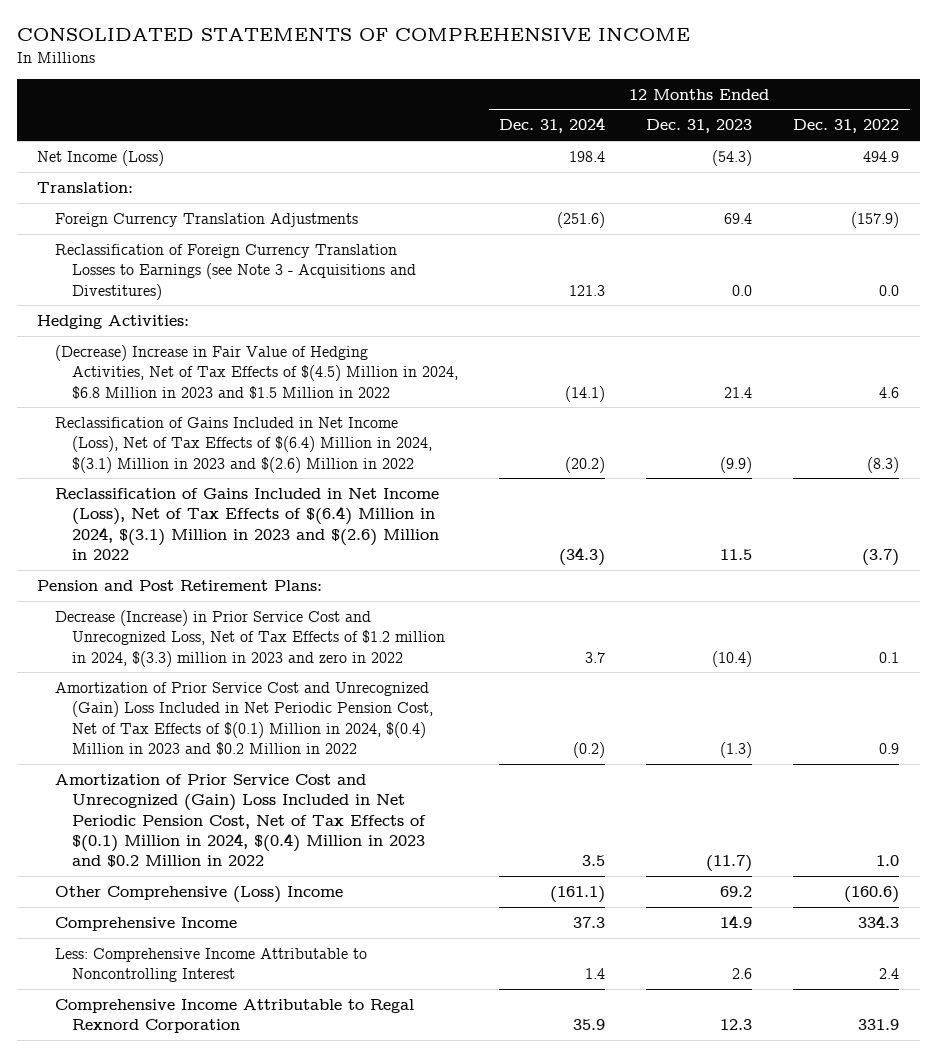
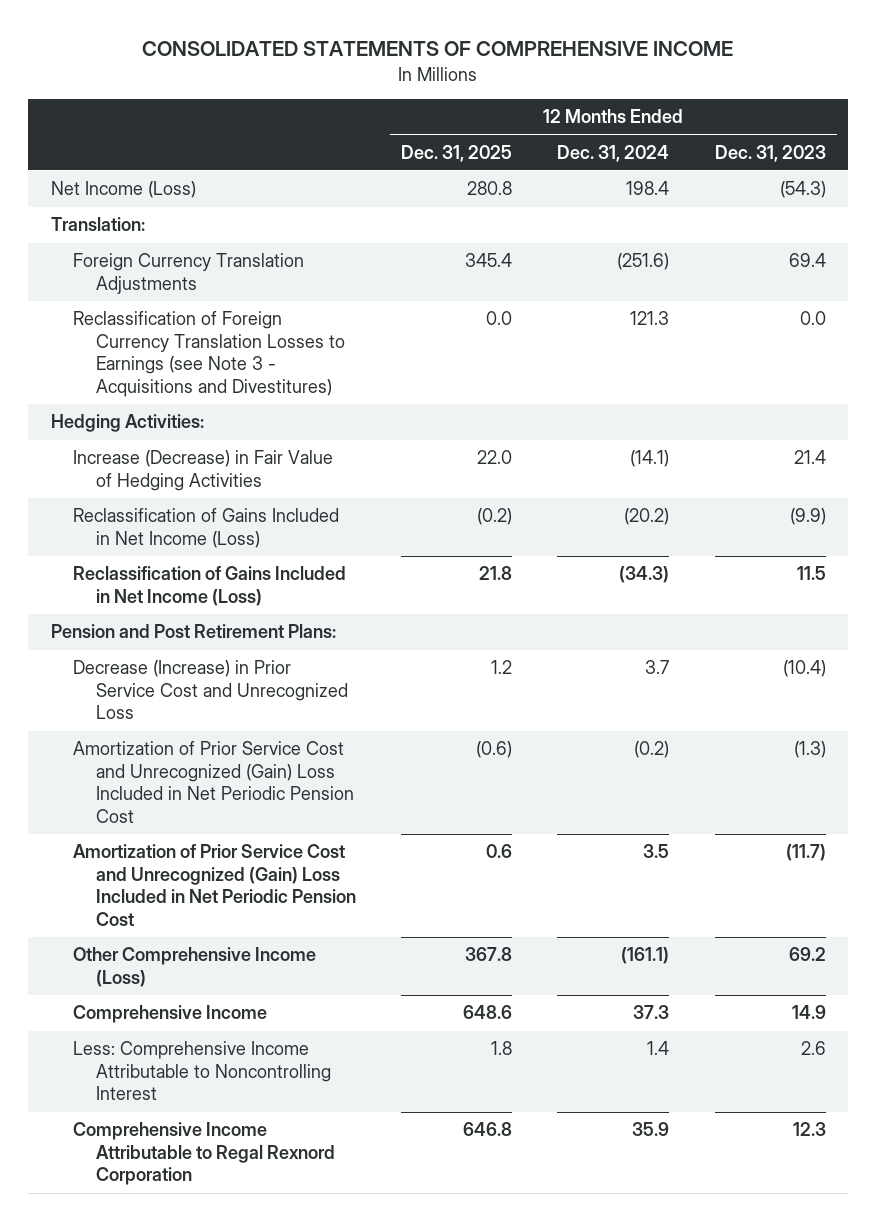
[793,119,900,134] Dec. 31, 2022 -> none
none -> [400,144,512,162] Dec. 31, 2025
[54,344,459,399] (Decrease) Increase in Fair Value of Hedging Activities, Net of Tax Effects of $(4.5) Million in 2024, $6.8 Million in 2023 and $1.5 Million in 2022 -> [73,450,334,491] Increase (Decrease) in Fair Value of Hedging Activities
[54,416,433,473] Reclassification of Gains Included in Net Income (Loss), Net of Tax Effects of $(6.4) Million in 2024, $(3.1) Million in 2023 and $(2.6) Million in 2022 -> [73,508,340,548] Reclassification of Gains Included in Net Income (Loss)
[54,487,440,561] Reclassification of Gains Included in Net Income (Loss), Net of Tax Effects of $(6.4) Million in 2024, $(3.1) Million in 2023 and $(2.6) Million in 2022 -> [73,566,347,606] Reclassification of Gains Included in Net Income (Loss)
[54,609,446,667] Decrease (Increase) in Prior Service Cost and Unrecognized Loss, Net of Tax Effects of $1.2 million in 2024, $(3.3) million in 2023 and zero in 2022 -> [73,660,348,720] Decrease (Increase) in Prior Service Cost and Unrecognized Loss
[54,681,434,756] Amortization of Prior Service Cost and Unrecognized (Gain) Loss Included in Net Periodic Pension Cost, Net of Tax Effects of $(0.1) Million in 2024, $(0.4) Million in 2023 and $0.2 Million in 2022 -> [73,741,354,823] Amortization of Prior Service Cost and Unrecognized (Gain) Loss Included in Net Periodic Pension Cost
[54,773,427,868] Amortization of Prior Service Cost and Unrecognized (Gain) Loss Included in Net Periodic Pension Cost, Net of Tax Effects of $(0.1) Million in 2024, $(0.4) Million in 2023 and $0.2 Million in 2022 -> [73,844,356,926] Amortization of Prior Service Cost and Unrecognized (Gain) Loss Included in Net Periodic Pension Cost
[54,885,343,903] Other Comprehensive (Loss) Income -> [73,947,317,987] Other Comprehensive Income (Loss)

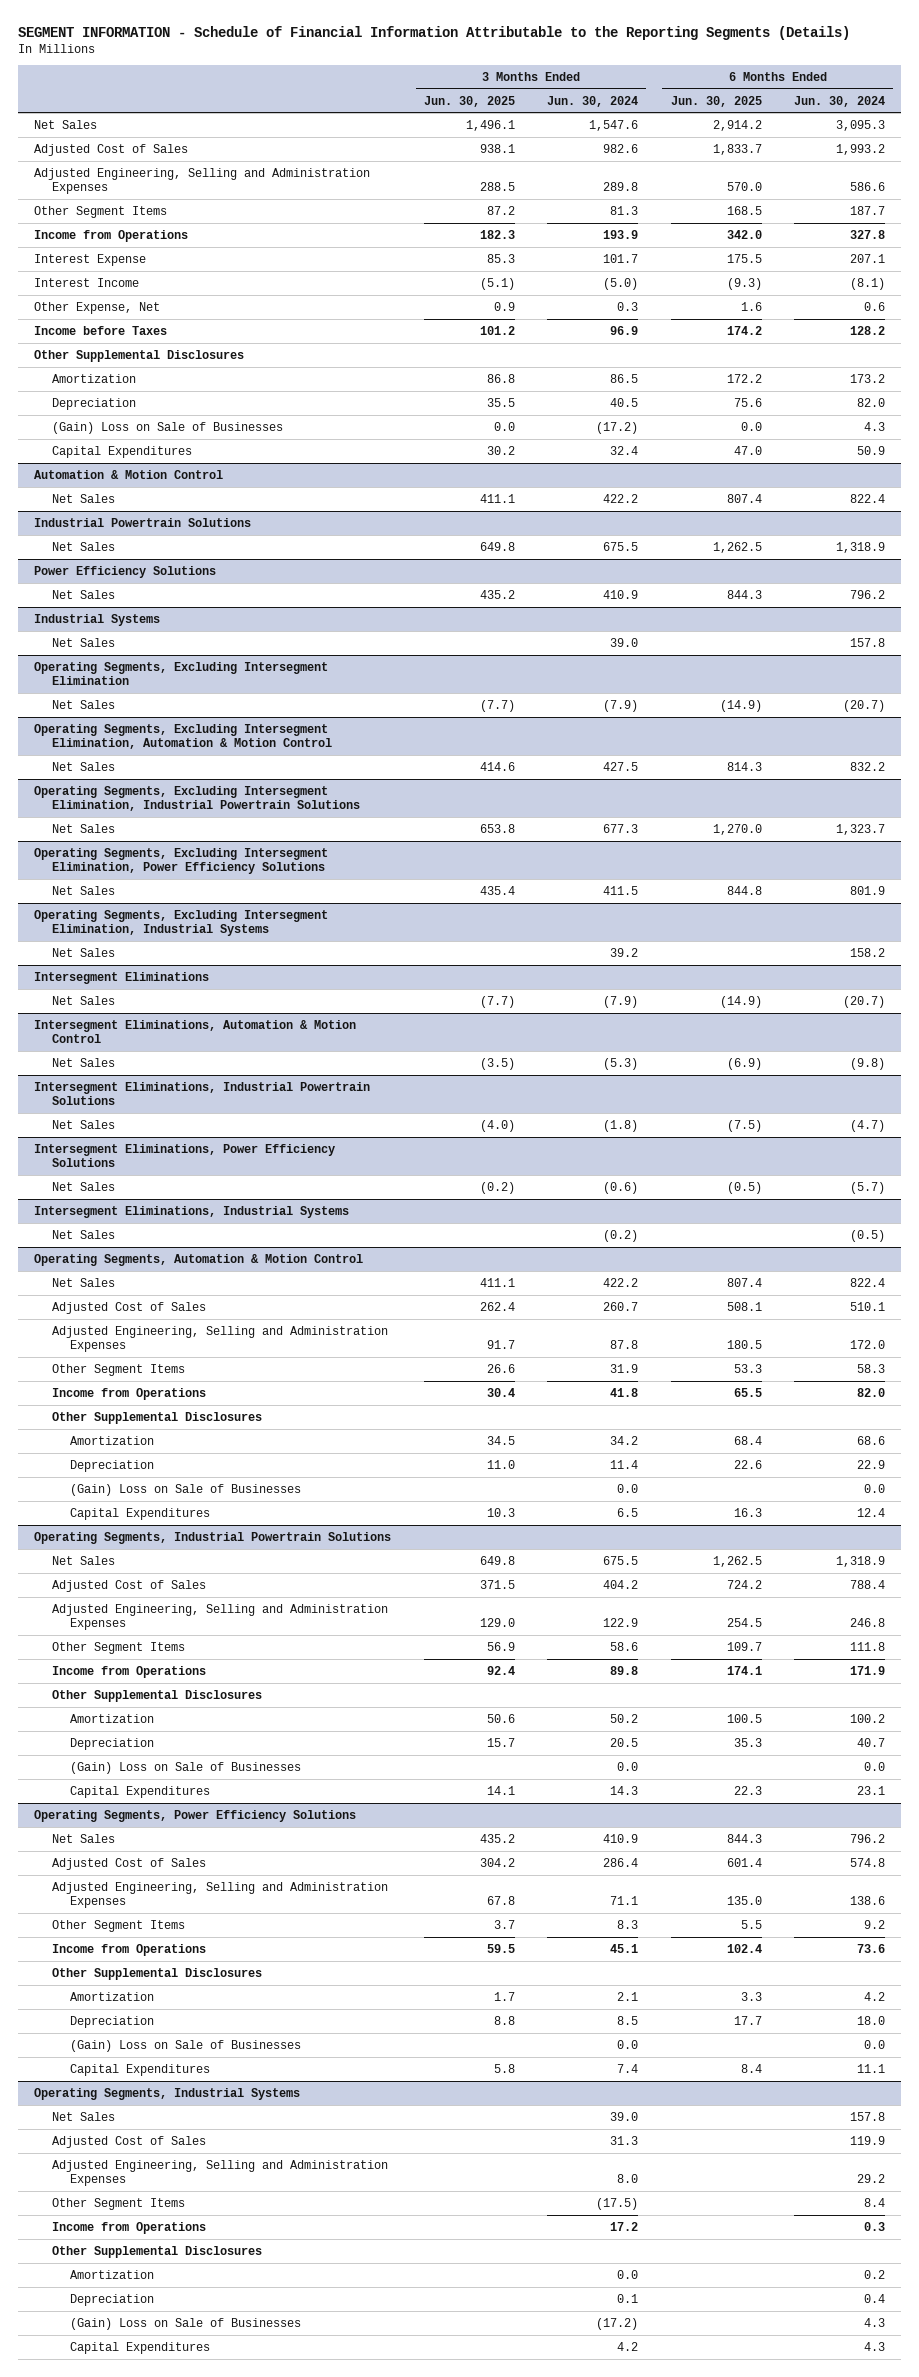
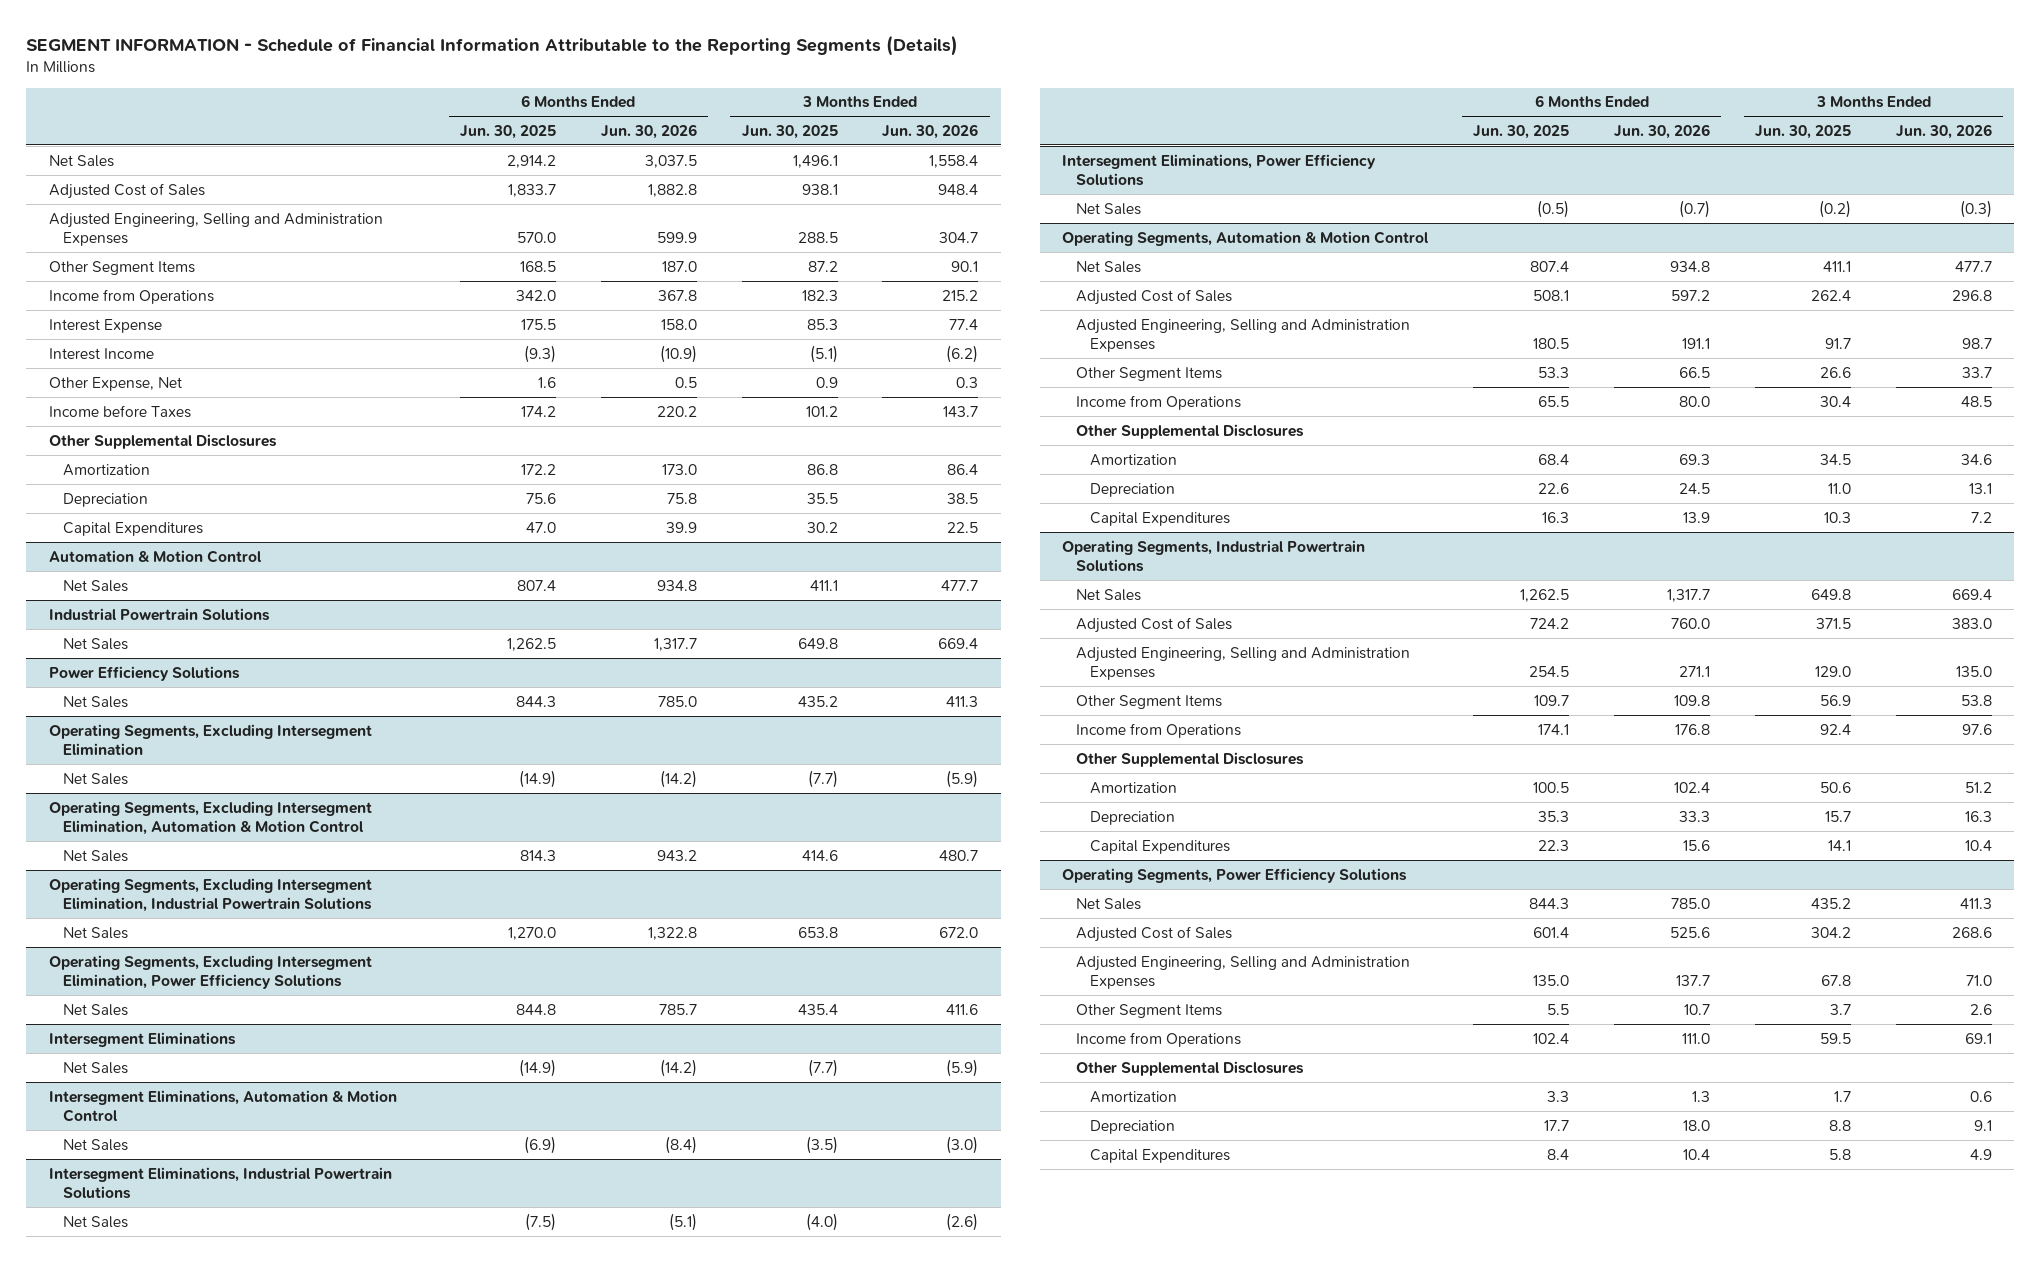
[547,95,639,107] Jun. 30, 2024 -> none
[794,95,886,107] Jun. 30, 2024 -> none
none -> [600,123,697,139] Jun. 30, 2026
none -> [882,123,979,139] Jun. 30, 2026
[51,421,283,434] (Gain) Loss on Sale of Businesses -> none
[34,613,161,626] Industrial Systems -> none
[51,637,115,647] Net Sales -> none
[34,909,329,937] Operating Segments, Excluding Intersegment Elimination, Industrial Systems -> none
[51,947,115,957] Net Sales -> none
[34,1205,350,1218] Intersegment Eliminations, Industrial Systems -> none
[51,1229,115,1239] Net Sales -> none
[69,1483,301,1496] (Gain) Loss on Sale of Businesses -> none
[69,1761,301,1774] (Gain) Loss on Sale of Businesses -> none
[69,2039,301,2052] (Gain) Loss on Sale of Businesses -> none
[34,2087,301,2100] Operating Segments, Industrial Systems -> none
[51,2111,115,2121] Net Sales -> none
[51,2135,206,2148] Adjusted Cost of Sales -> none
[51,2159,388,2187] Adjusted Engineering, Selling and Administration Expenses -> none
[51,2197,185,2210] Other Segment Items -> none
[51,2221,206,2234] Income from Operations -> none
[51,2245,262,2258] Other Supplemental Disclosures -> none
[69,2269,154,2279] Amortization -> none
[69,2293,154,2306] Depreciation -> none
[69,2317,301,2330] (Gain) Loss on Sale of Businesses -> none
[69,2341,210,2354] Capital Expenditures -> none

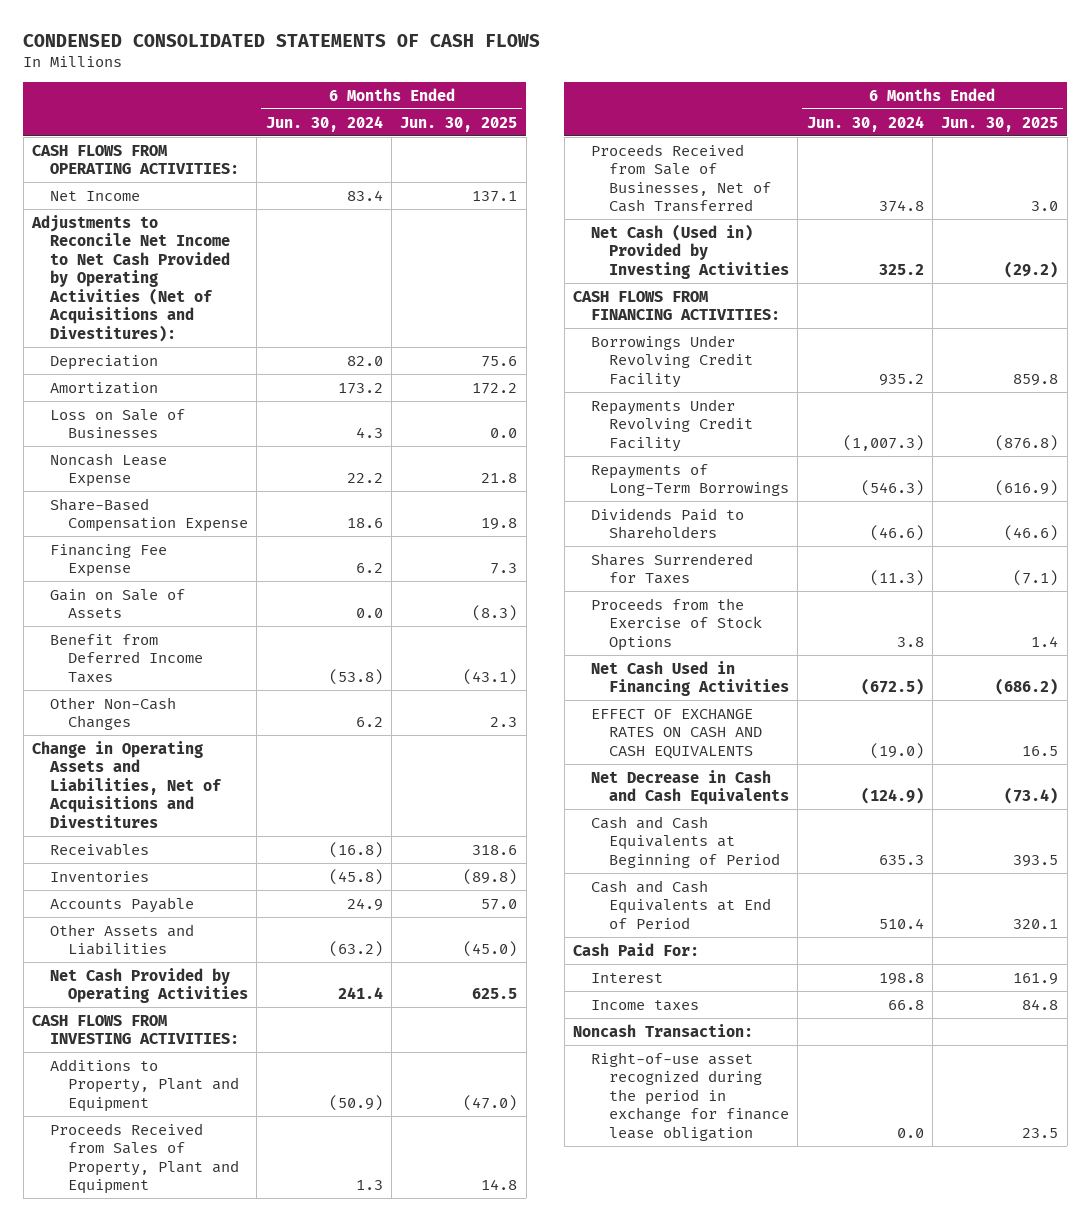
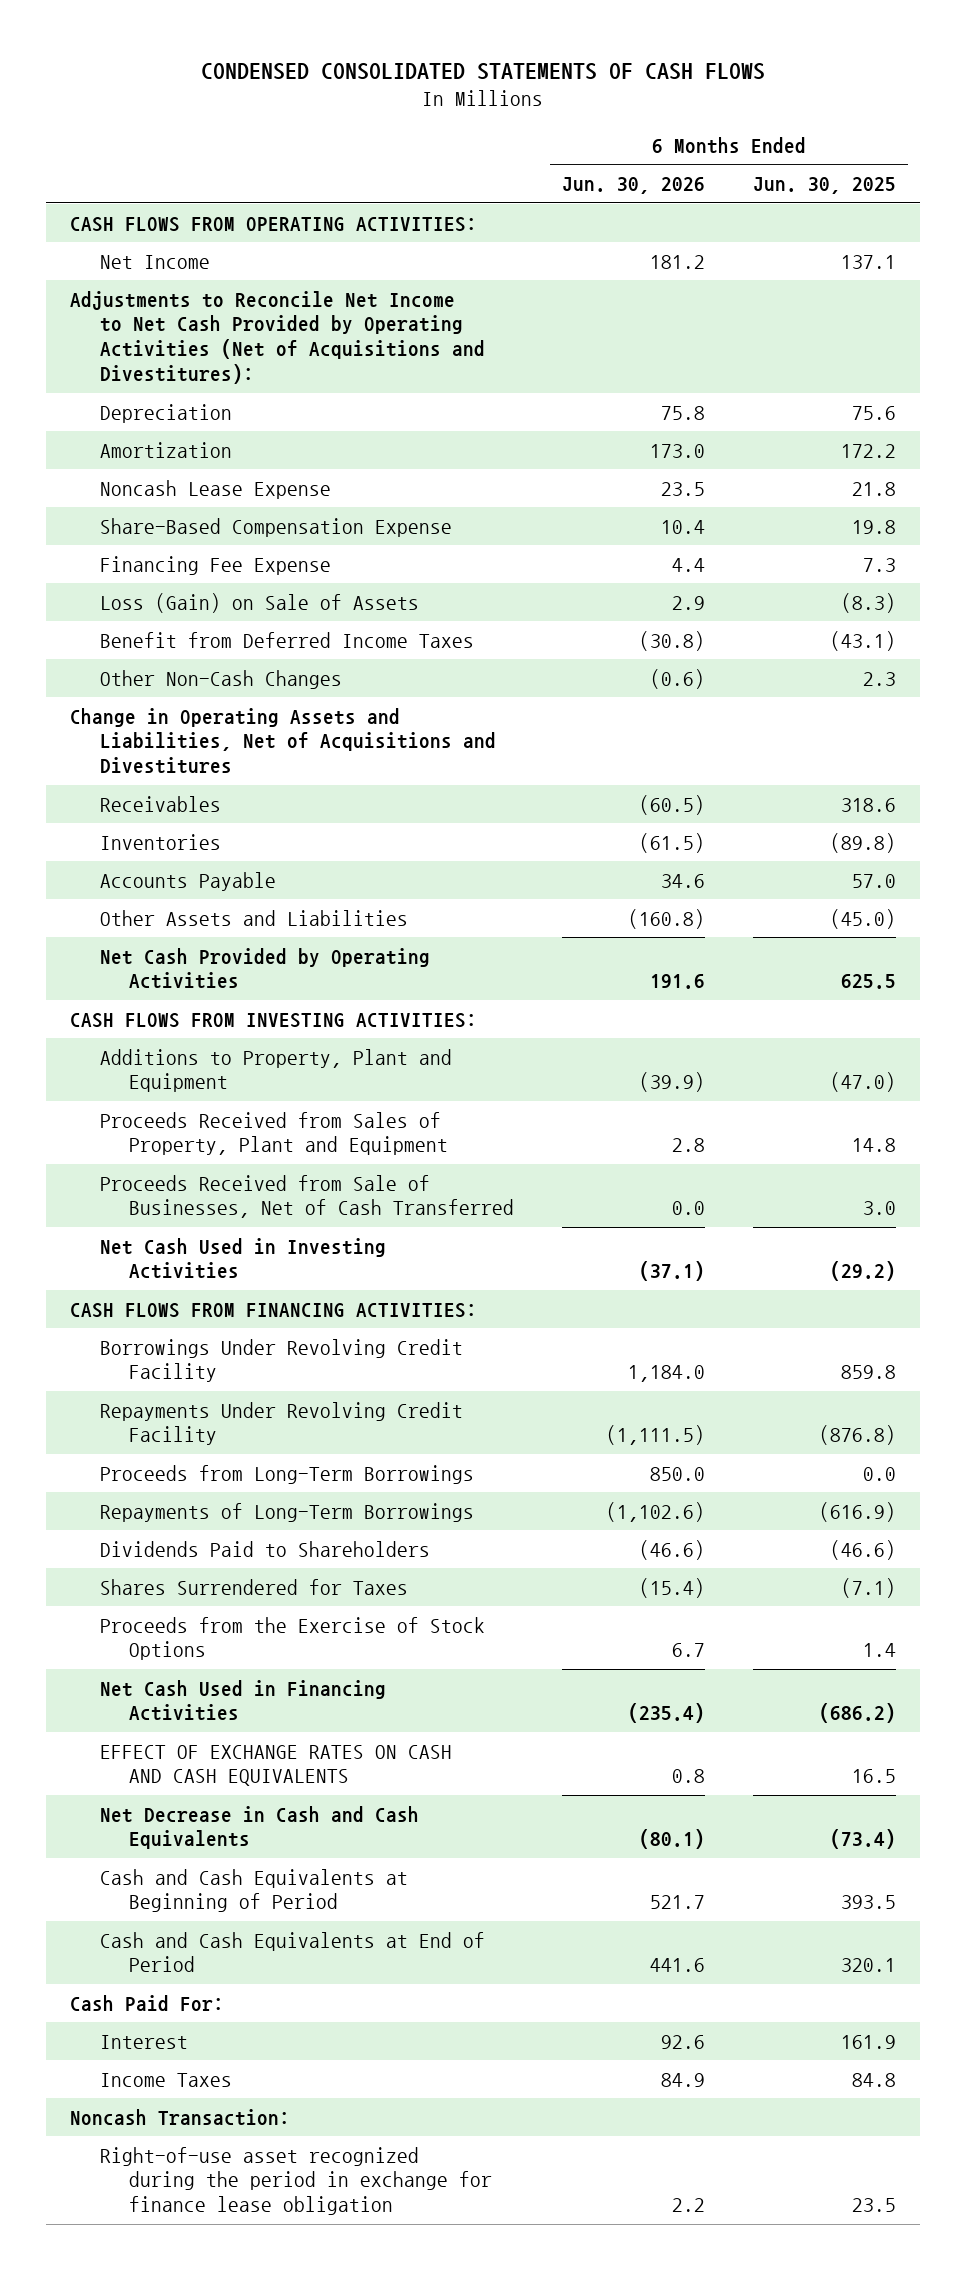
[265,115,383,132] Jun. 30, 2024 -> none
none -> [561,177,705,195] Jun. 30, 2026
[50,408,186,439] Loss on Sale of Businesses -> none
[50,588,186,619] Gain on Sale of Assets -> [99,592,419,613] Loss (Gain) on Sale of Assets
[590,223,789,279] Net Cash (Used in) Provided by Investing Activities -> [99,1237,386,1280] Net Cash Used in Investing Activities
none -> [99,1464,474,1484] Proceeds from Long-Term Borrowings
[590,999,699,1011] Income taxes -> [99,2072,232,2087] Income Taxes

